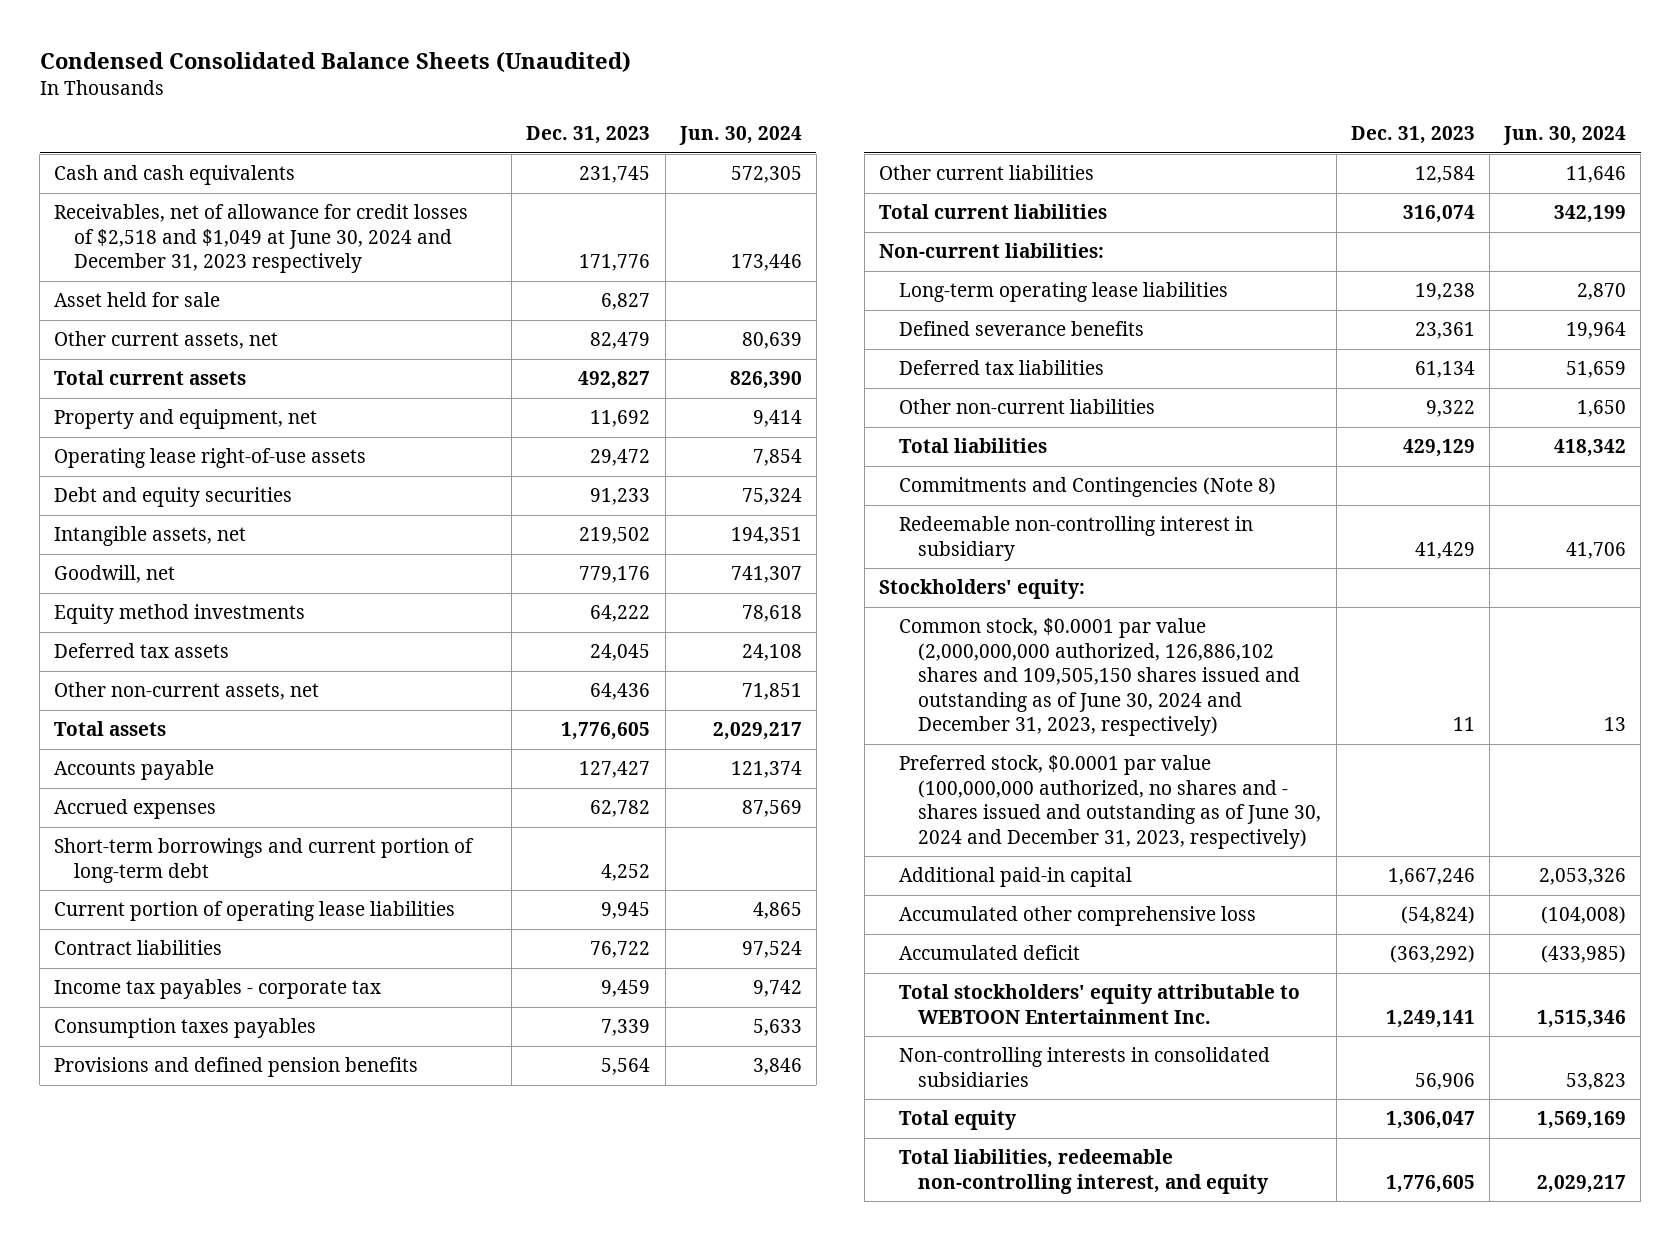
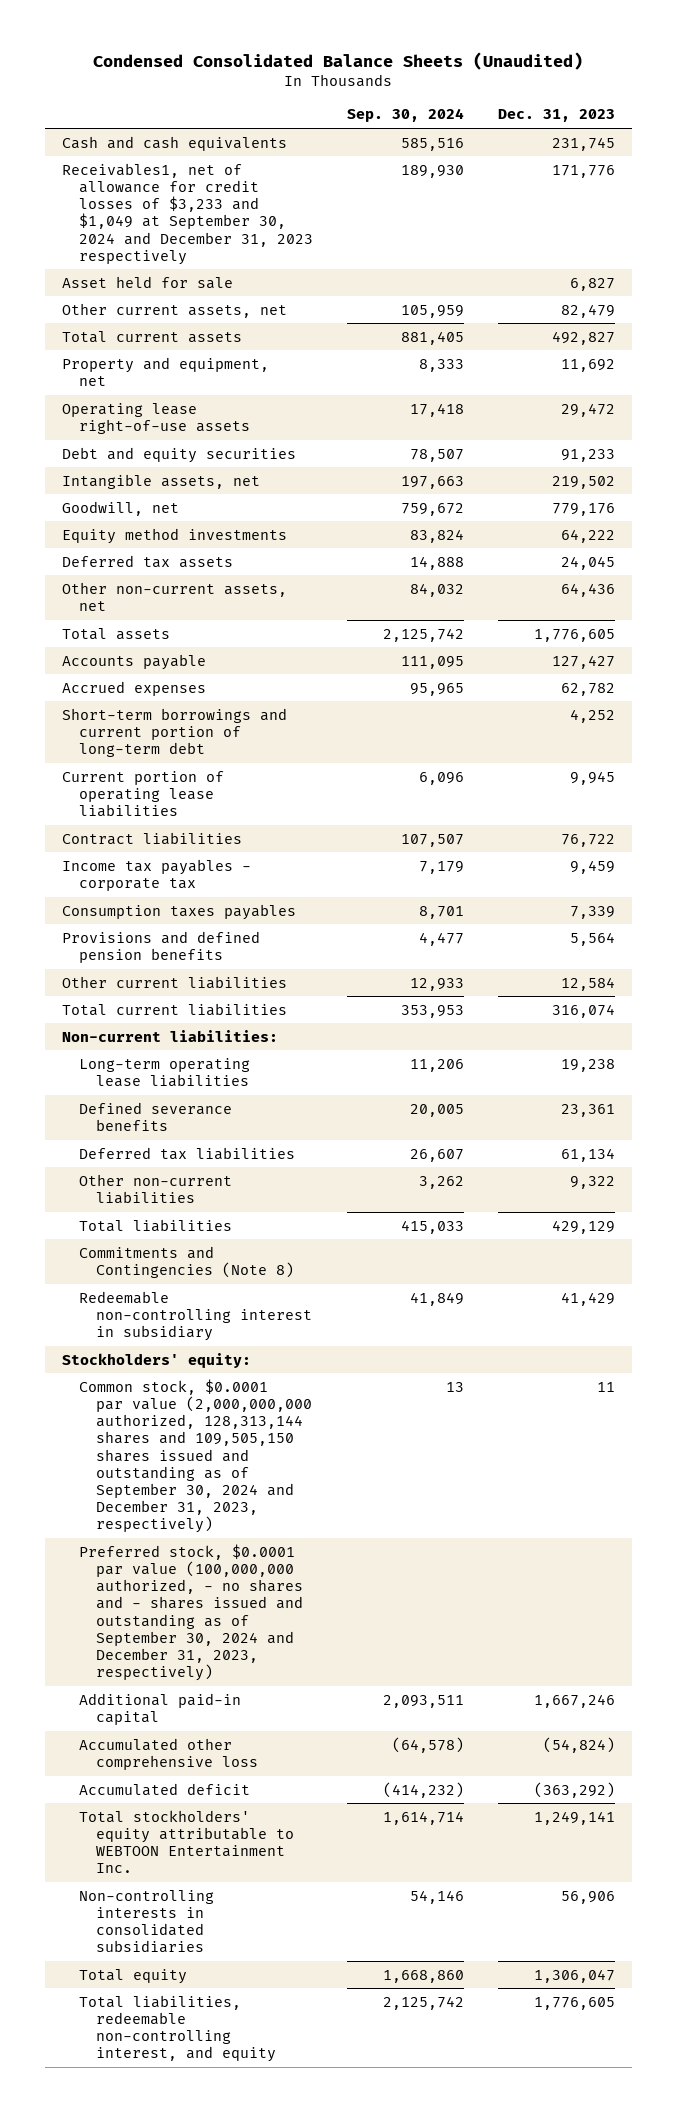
[678,126,802,146] Jun. 30, 2024 -> none
none -> [346,108,464,123] Sep. 30, 2024
[54,204,469,274] Receivables, net of allowance for credit losses of $2,518 and $1,049 at June 30, 2024 and December 31, 2023 respectively -> [61,162,314,265] Receivables1, net of allowance for credit losses of $3,233 and $1,049 at September 30, 2024 and December 31, 2023 respectively
[898,618,1301,737] Common stock, $0.0001 par value (2,000,000,000 authorized, 126,886,102 shares and 109,505,150 shares issued and outstanding as of June 30, 2024 and December 31, 2023, respectively) -> [79,1378,313,1534] Common stock, $0.0001 par value (2,000,000,000 authorized, 128,313,144 shares and 109,505,150 shares issued and outstanding as of September 30, 2024 and December 31, 2023, respectively)
[898,755,1322,849] Preferred stock, $0.0001 par value (100,000,000 authorized, no shares and - shares issued and outstanding as of June 30, 2024 and December 31, 2023, respectively) -> [79,1543,304,1682] Preferred stock, $0.0001 par value (100,000,000 authorized, - no shares and - shares issued and outstanding as of September 30, 2024 and December 31, 2023, respectively)

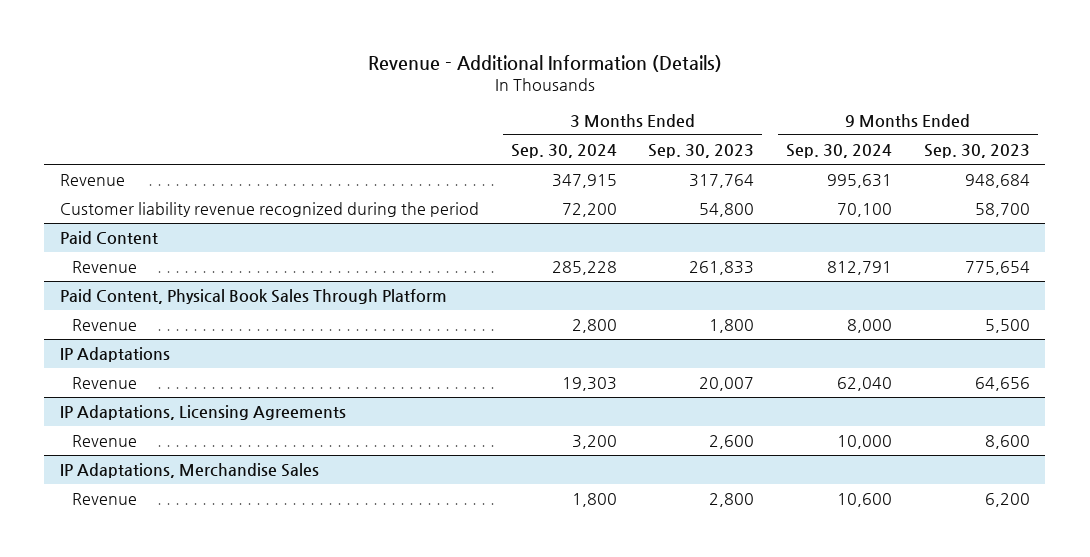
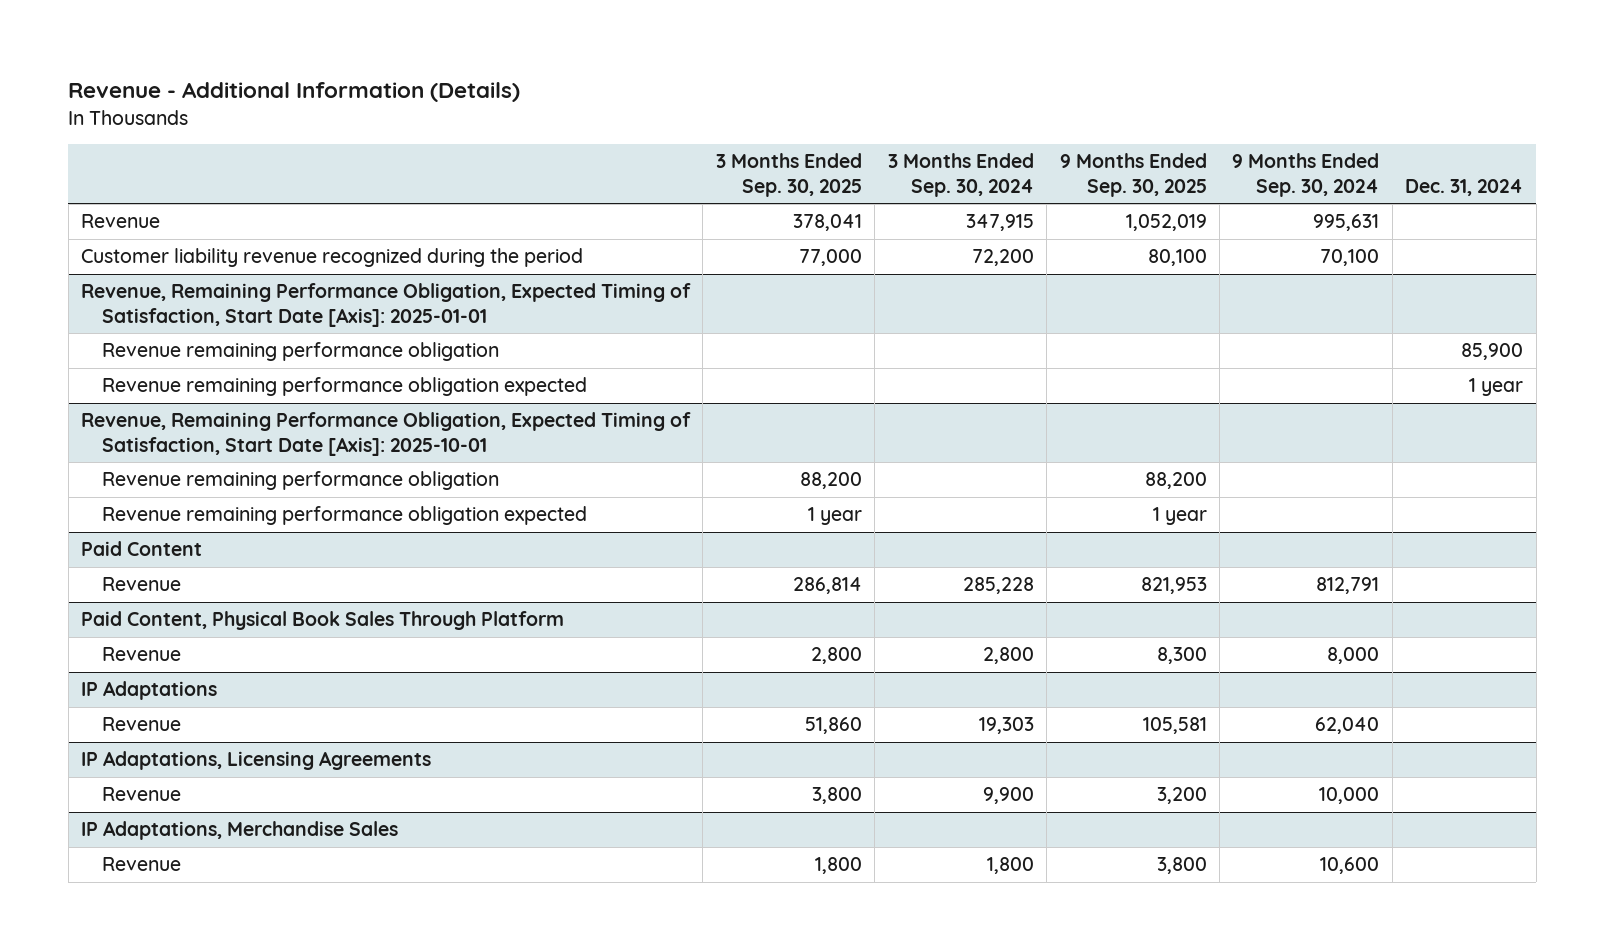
[648,144,755,159] Sep. 30, 2023 -> none
[923,144,1030,159] Sep. 30, 2023 -> none
none -> [715,153,862,197] 3 Months Ended Sep. 30, 2025
none -> [1059,153,1207,197] 9 Months Ended Sep. 30, 2025
none -> [1405,178,1524,196] Dec. 31, 2024
none -> [80,283,691,327] Revenue, Remaining Performance Obligation, Expected Timing of Satisfaction, Start Date [Axis]: 2025-01-01
none -> [101,342,499,362] Revenue remaining performance obligation
none -> [101,377,587,397] Revenue remaining performance obligation expected
none -> [80,412,691,456] Revenue, Remaining Performance Obligation, Expected Timing of Satisfaction, Start Date [Axis]: 2025-10-01
none -> [101,471,499,491] Revenue remaining performance obligation
none -> [101,506,587,526] Revenue remaining performance obligation expected
[571,435,617,450] 3,200 -> [982,787,1034,805] 9,900

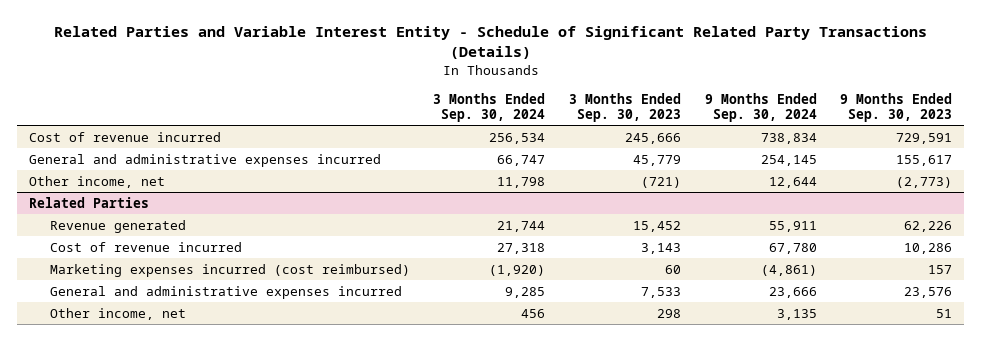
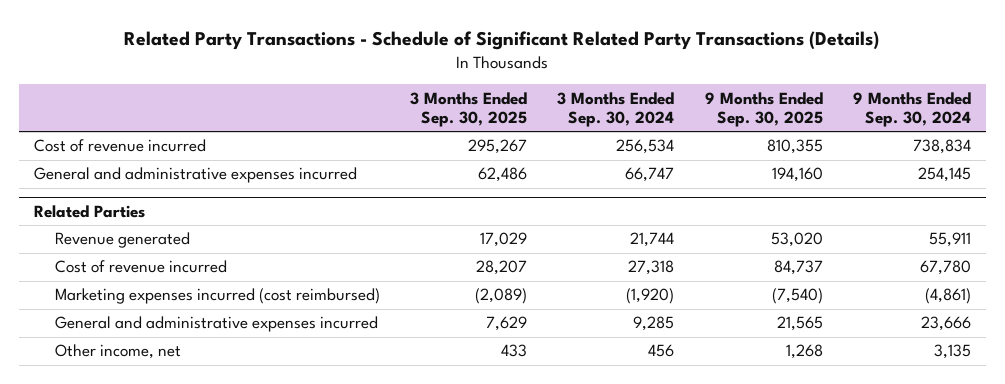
[53,26,927,60] Related Parties and Variable Interest Entity - Schedule of Significant Related Party Transactions (Details) -> [124,30,880,50] Related Party Transactions - Schedule of Significant Related Party Transactions (Details)
[568,92,681,122] 3 Months Ended Sep. 30, 2023 -> none
[840,92,953,122] 9 Months Ended Sep. 30, 2023 -> none
none -> [410,91,528,128] 3 Months Ended Sep. 30, 2025
none -> [704,91,823,128] 9 Months Ended Sep. 30, 2025
[29,175,166,188] Other income, net -> none

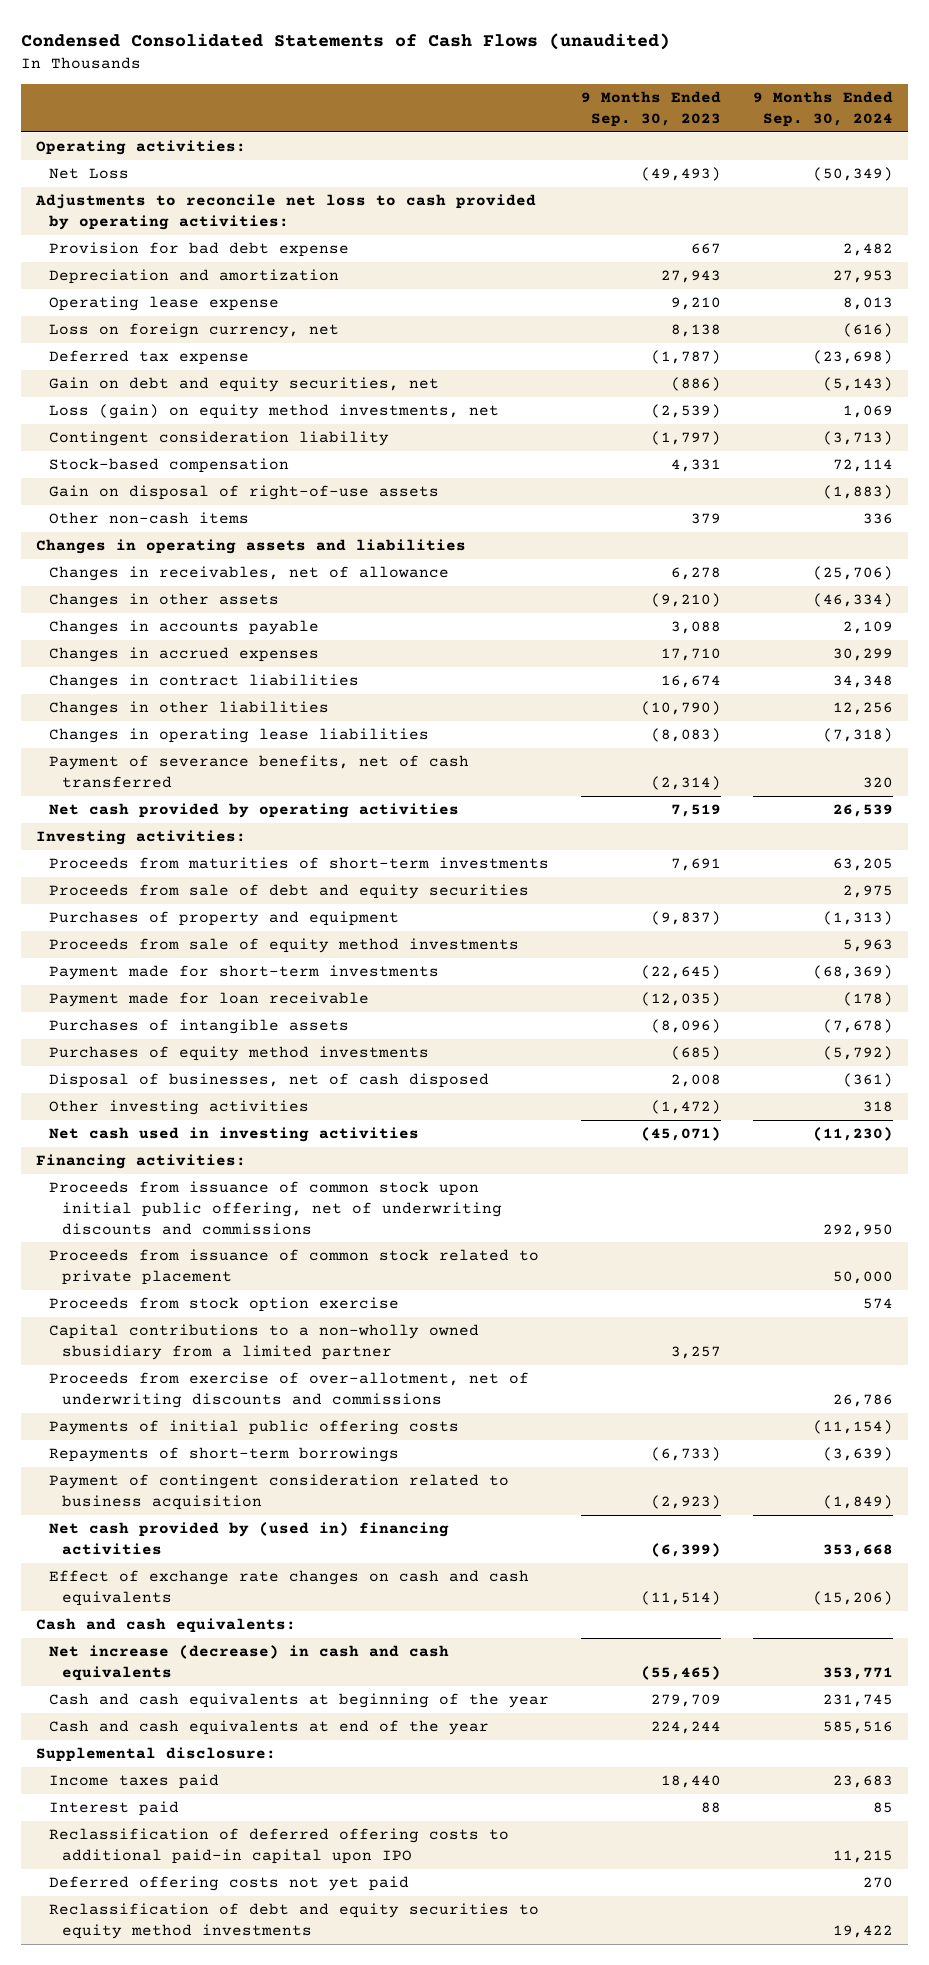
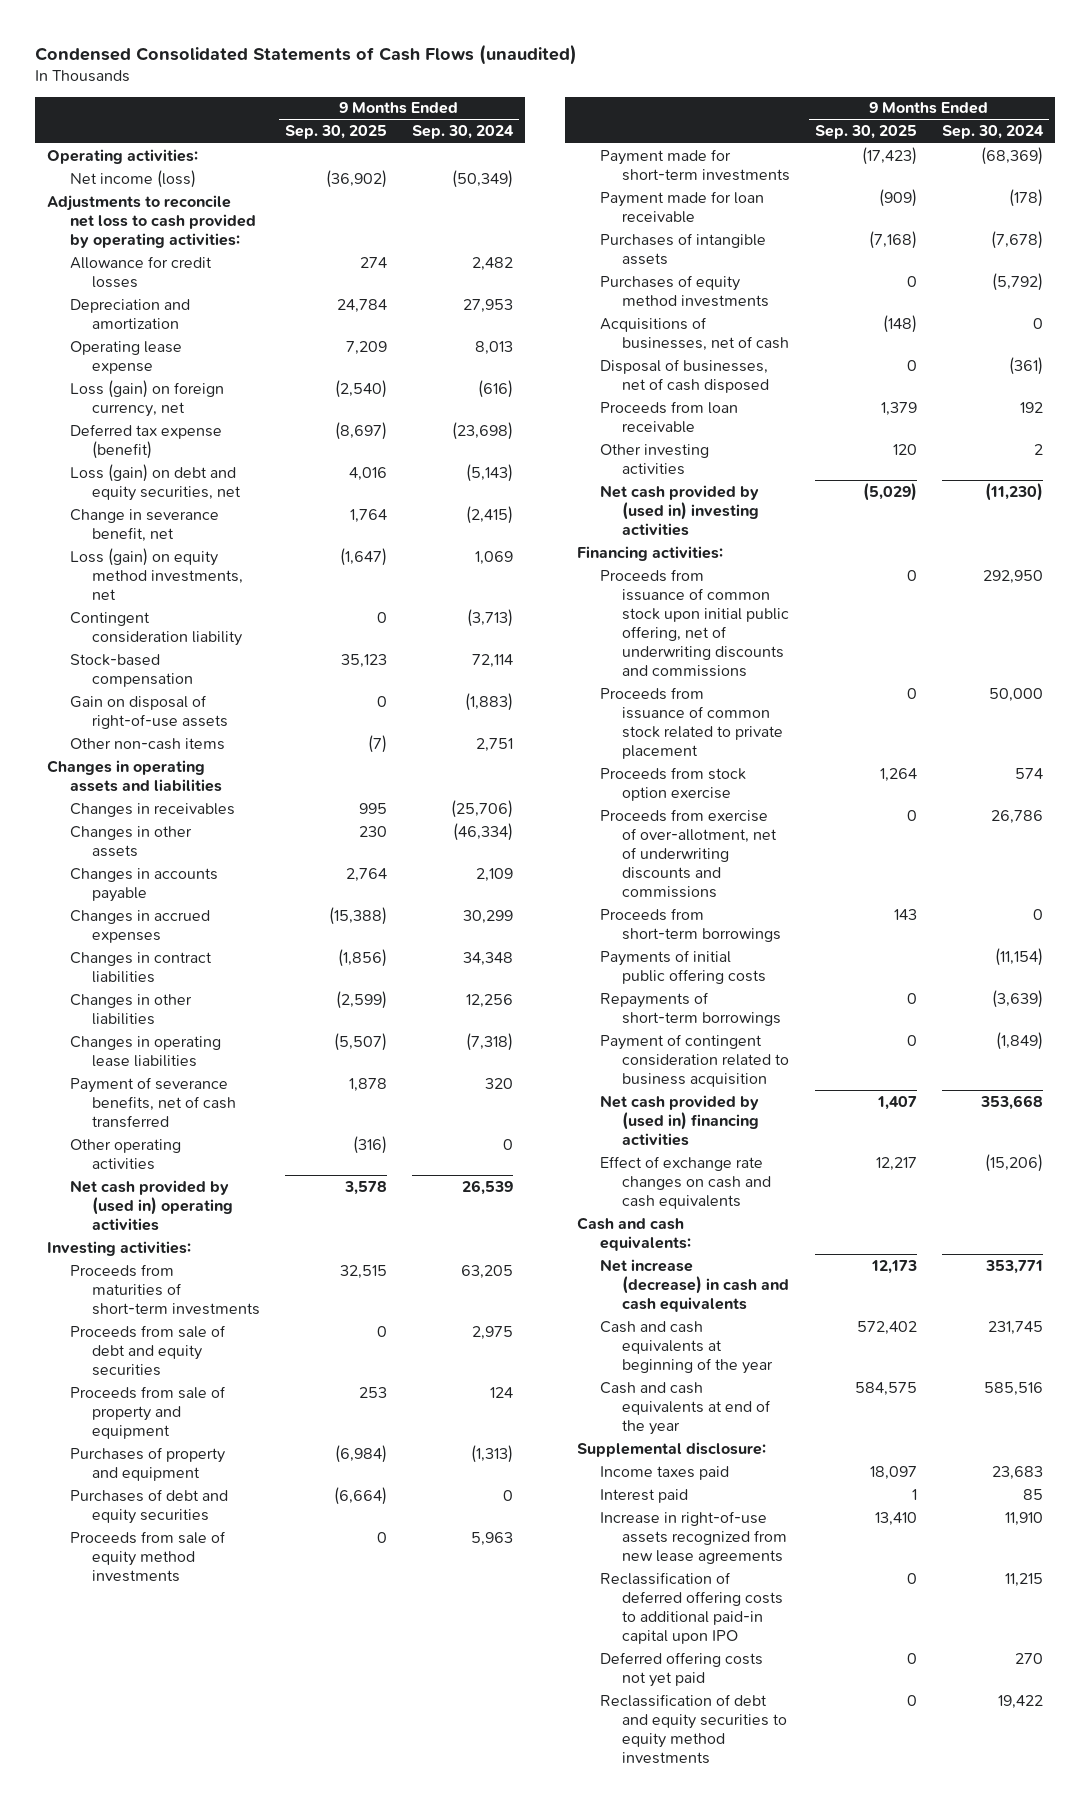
[580,91,721,127] 9 Months Ended Sep. 30, 2023 -> none
none -> [285,125,388,140] Sep. 30, 2025
[49,168,130,180] Net Loss -> [69,169,196,188] Net income (loss)
[49,242,350,258] Provision for bad debt expense -> [69,255,212,288] Allowance for credit losses
[49,323,340,339] Loss on foreign currency, net -> [69,379,224,417] Loss (gain) on foreign currency, net
[49,350,250,366] Deferred tax expense -> [69,423,222,459] Deferred tax expense (benefit)
[49,377,440,393] Gain on debt and equity securities, net -> [69,463,242,501] Loss (gain) on debt and equity securities, net
none -> [69,508,219,542] Change in severance benefit, net
[862,513,893,525] 336 -> [475,737,513,752] 2,751
[49,566,450,582] Changes in receivables, net of allowance -> [69,802,235,817] Changes in receivables
none -> [69,1138,181,1170] Other operating activities
[49,803,460,819] Net cash provided by operating activities -> [69,1179,234,1231] Net cash provided by (used in) operating activities
none -> [69,1385,226,1439] Proceeds from sale of property and equipment
none -> [69,1488,228,1524] Purchases of debt and equity securities
none -> [599,316,790,351] Acquisitions of businesses, net of cash
none -> [599,400,738,433] Proceeds from loan receivable
[862,1101,893,1113] 318 -> [1033,443,1043,455] 2
[49,1127,420,1143] Net cash used in investing activities -> [599,484,760,536] Net cash provided by (used in) investing activities
[49,1324,480,1360] Capital contributions to a non-wholly owned sbusidiary from a limited partner -> none
none -> [599,907,782,942] Proceeds from short-term borrowings
none -> [599,1510,788,1564] Increase in right-of-use assets recognized from new lease agreements

